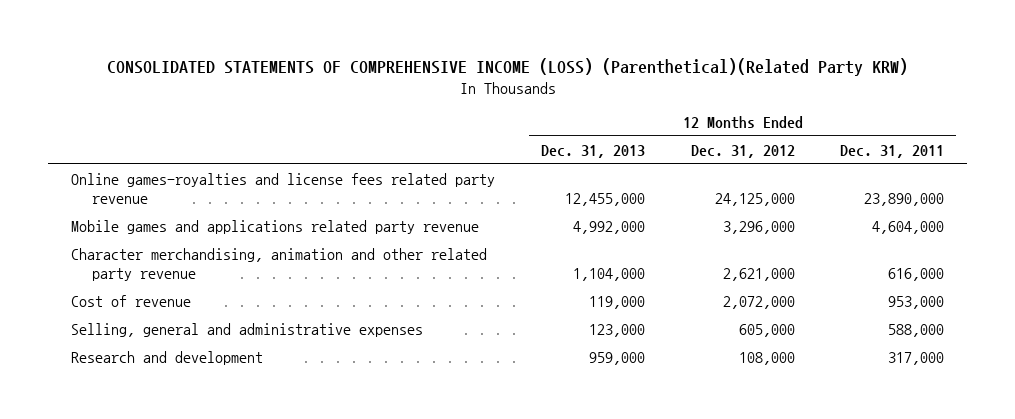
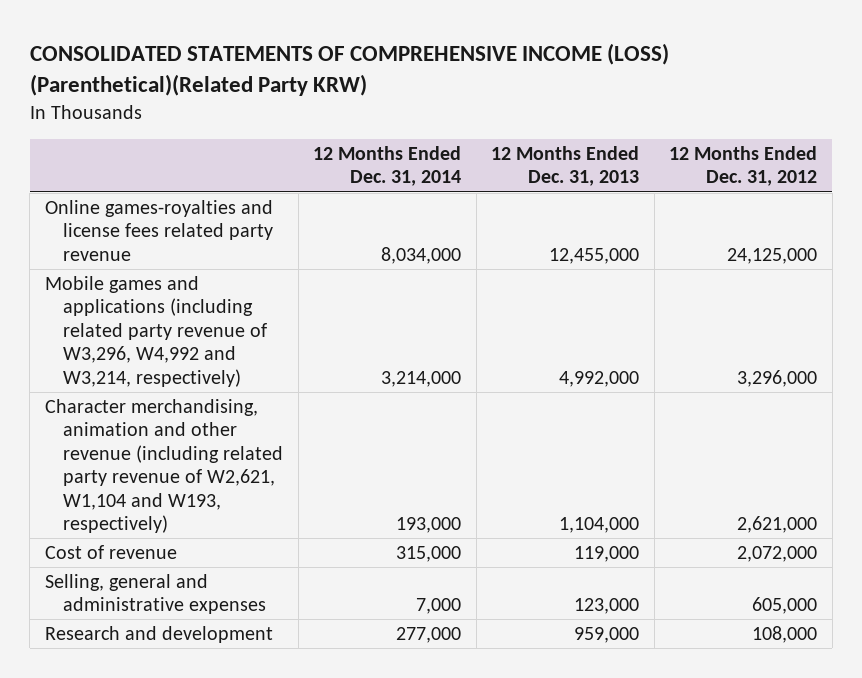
[840,144,945,158] Dec. 31, 2011 -> none
none -> [313,146,462,187] 12 Months Ended Dec. 31, 2014
[70,219,479,234] Mobile games and applications related party revenue -> [44,276,267,387] Mobile games and applications (including related party revenue of W3,296, W4,992 and W3,214, respectively)
[70,247,487,282] Character merchandising, animation and other related party revenue -> [44,399,283,534] Character merchandising, animation and other revenue (including related party revenue of W2,621, W1,104 and W193, respectively)

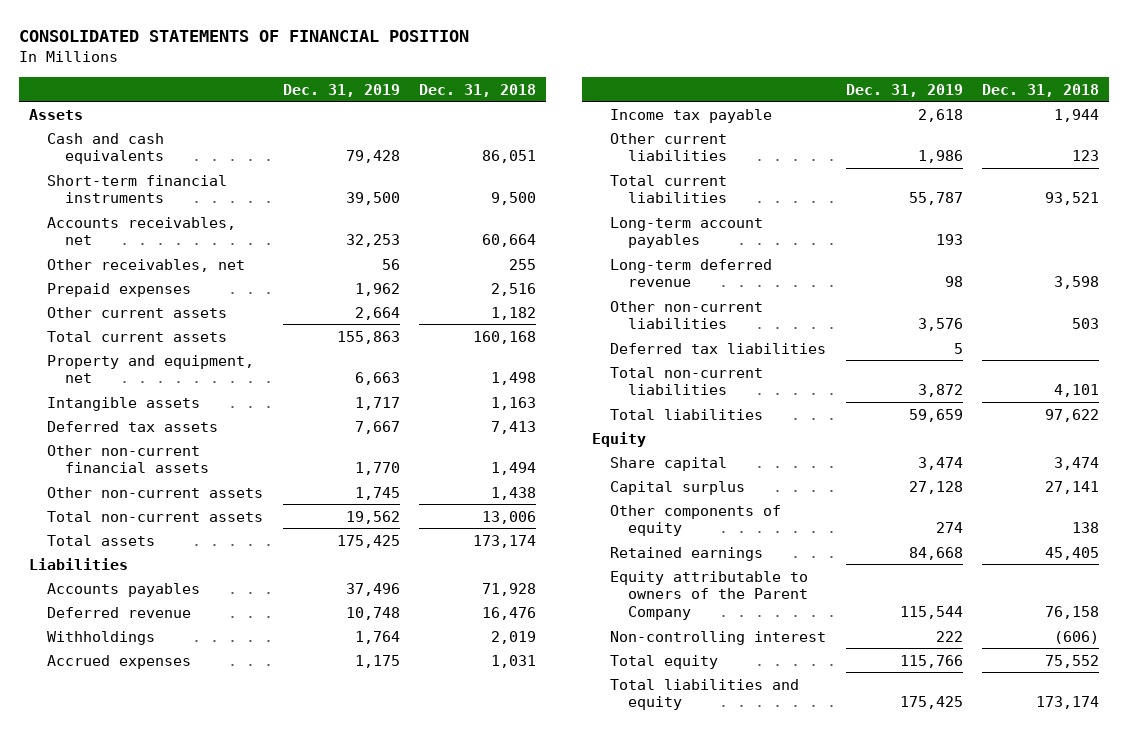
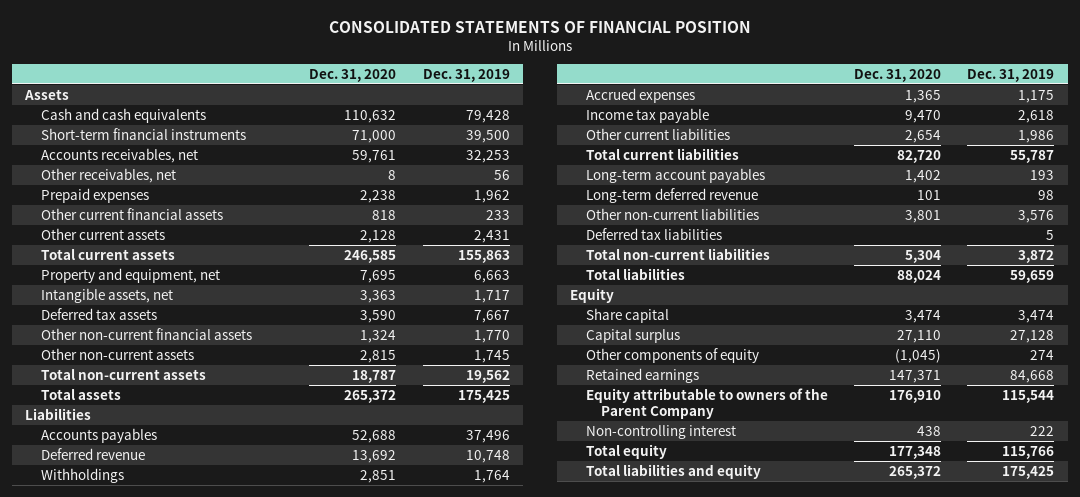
[418,83,536,97] Dec. 31, 2018 -> none
none -> [309,68,397,82] Dec. 31, 2020
none -> [40,207,223,220] Other current financial assets
[354,306,400,320] 2,664 -> [473,229,510,243] 2,431
[47,396,201,411] Intangible assets -> [40,287,173,303] Intangible assets, net

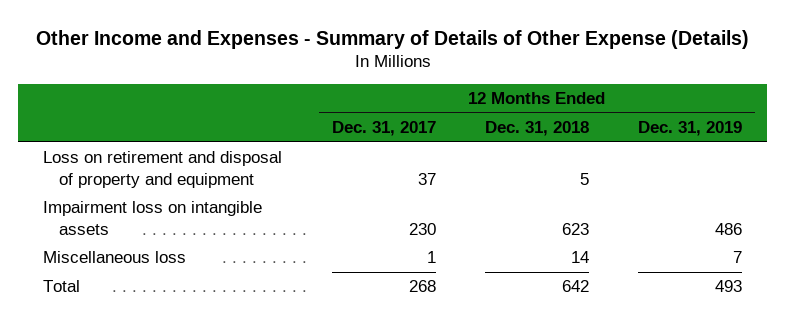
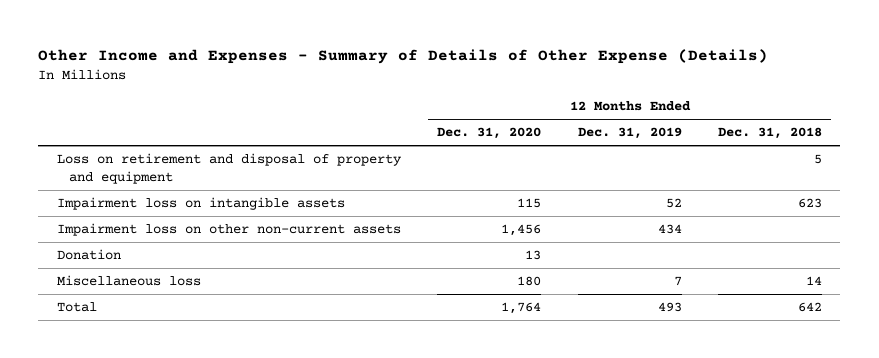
[331,121,436,137] Dec. 31, 2017 -> none
none -> [437,127,542,140] Dec. 31, 2020
[715,222,743,235] 486 -> [665,198,682,209] 52
none -> [56,223,401,237] Impairment loss on other non-current assets
none -> [56,249,121,261] Donation

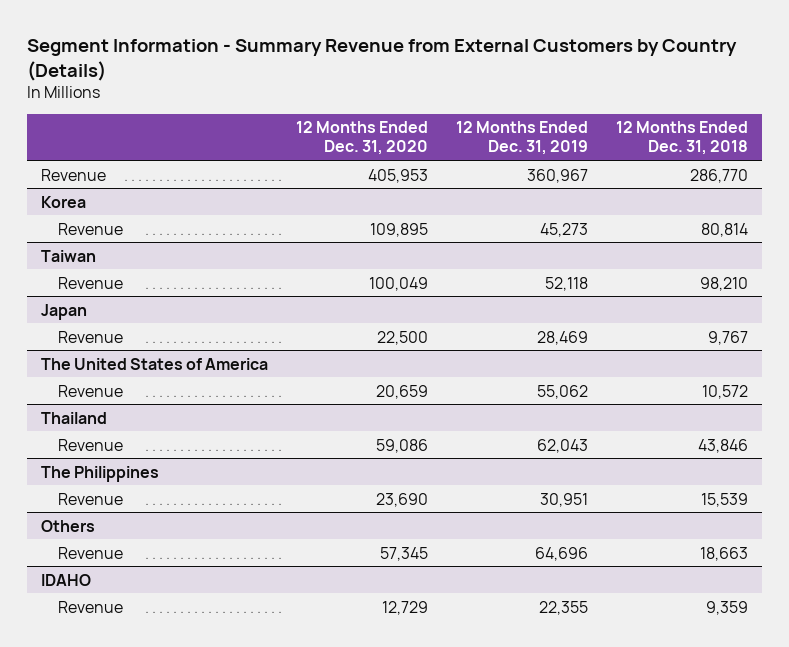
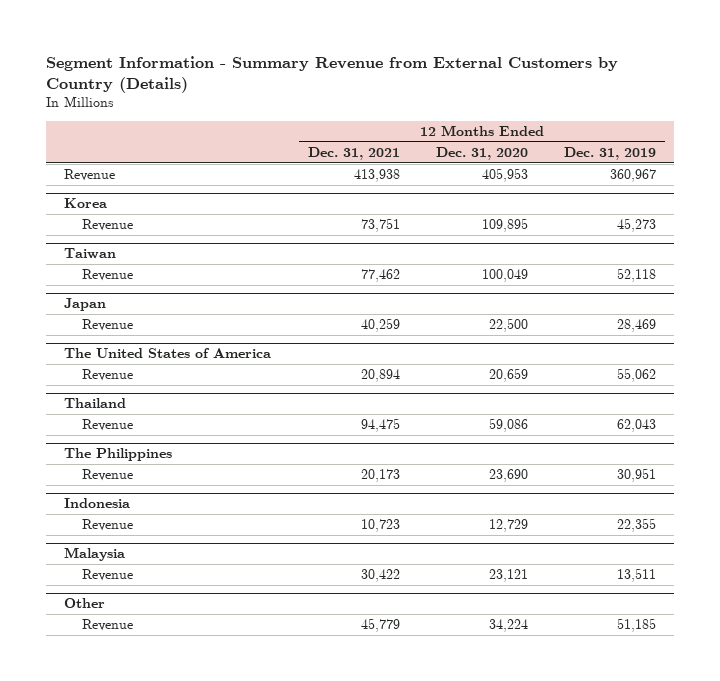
[616,121,749,156] 12 Months Ended Dec. 31, 2018 -> none
none -> [307,146,400,160] Dec. 31, 2021
[41,519,96,532] Others -> none
[58,546,124,559] Revenue -> none
[41,573,92,586] IDAHO -> [64,498,131,509] Indonesia
none -> [64,547,126,562] Malaysia
none -> [81,569,133,582] Revenue
none -> [64,598,106,609] Other
none -> [81,619,133,632] Revenue

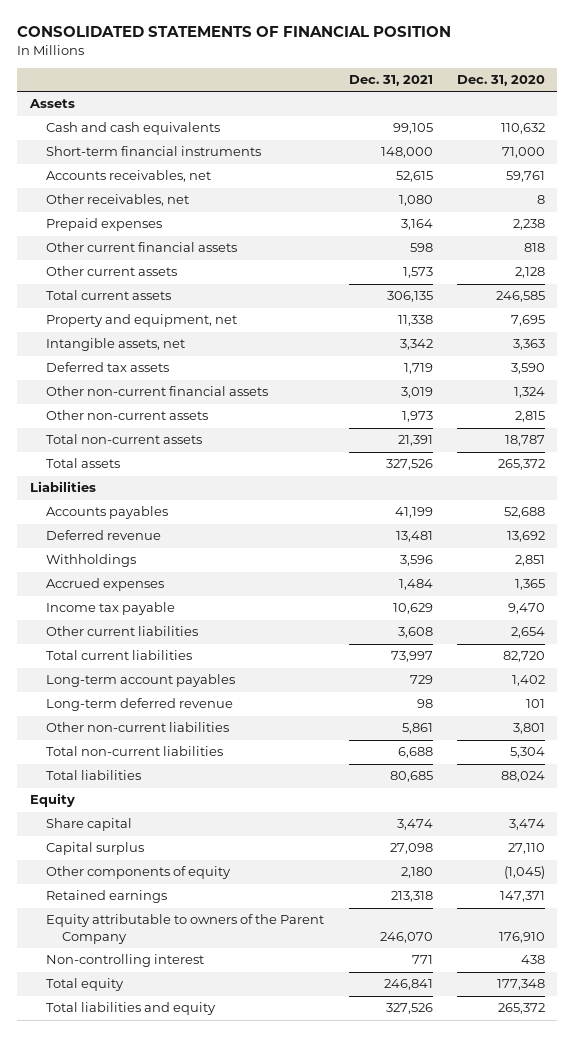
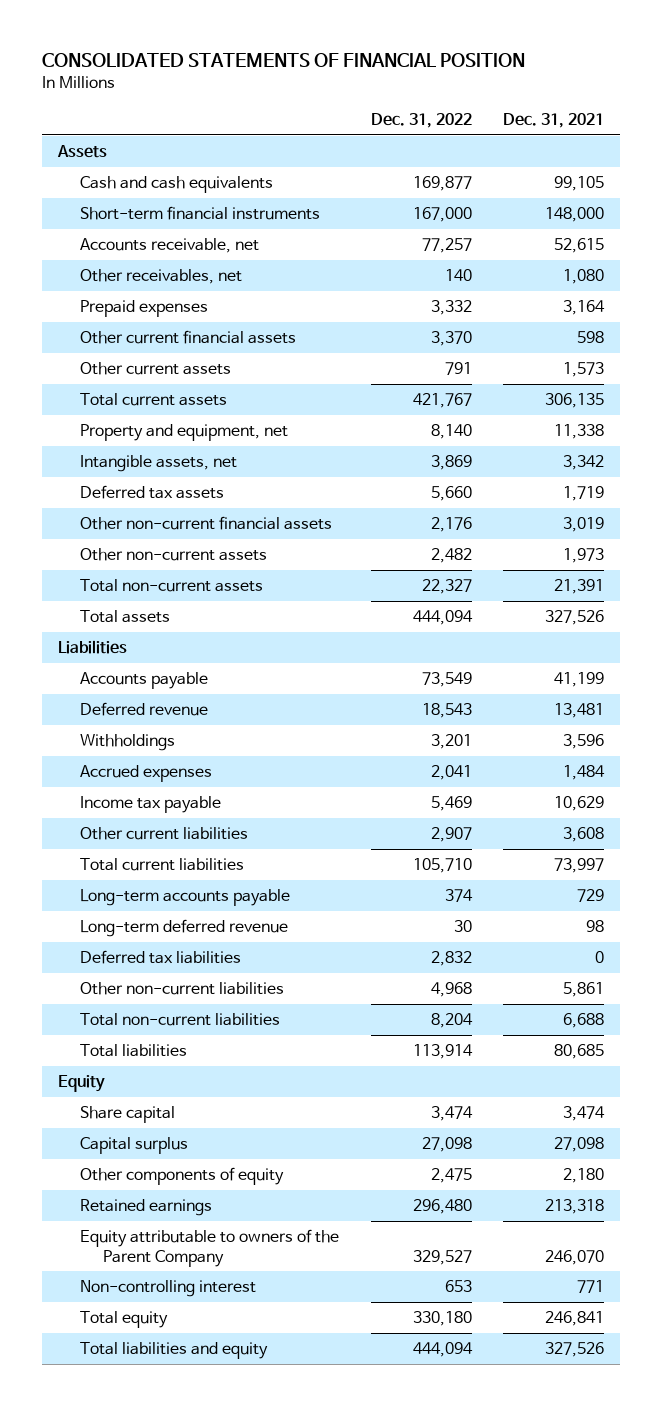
[457,74,546,86] Dec. 31, 2020 -> none
none -> [370,113,472,129] Dec. 31, 2022
[45,170,211,183] Accounts receivables, net -> [80,238,260,254] Accounts receivable, net
[45,506,168,520] Accounts payables -> [80,672,209,690] Accounts payable
[45,674,235,688] Long-term account payables -> [80,889,291,907] Long-term accounts payable
none -> [80,950,242,965] Deferred tax liabilities

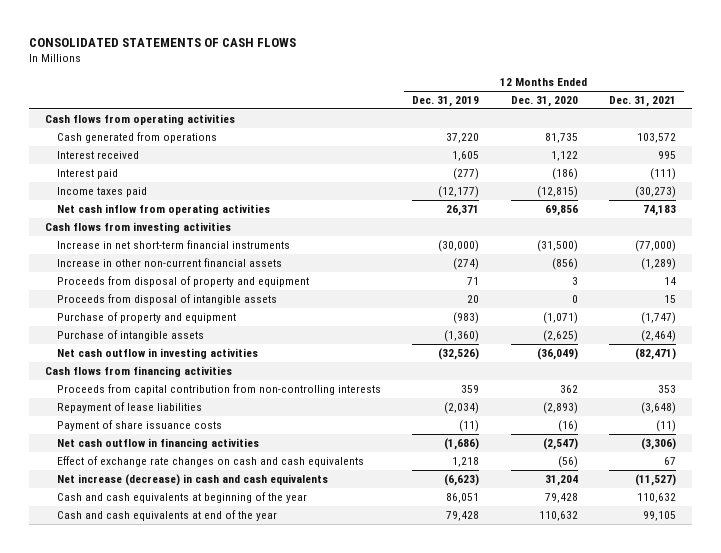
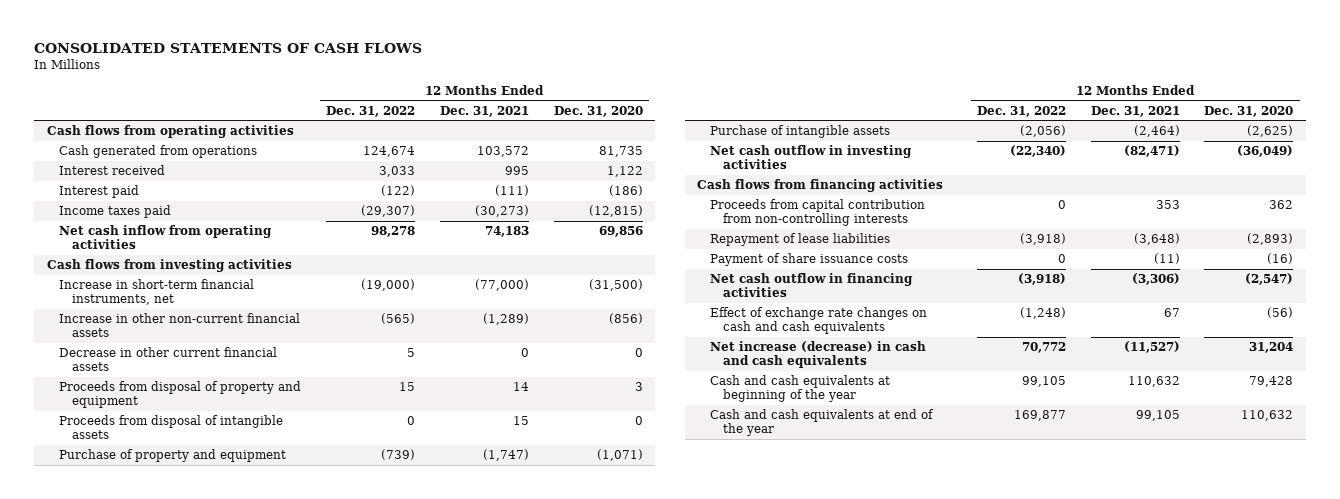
[412,95,480,107] Dec. 31, 2019 -> none
none -> [326,105,416,117] Dec. 31, 2022
[56,239,290,249] Increase in net short-term financial instruments -> [59,279,255,306] Increase in short-term financial instruments, net
none -> [59,347,278,372] Decrease in other current financial assets

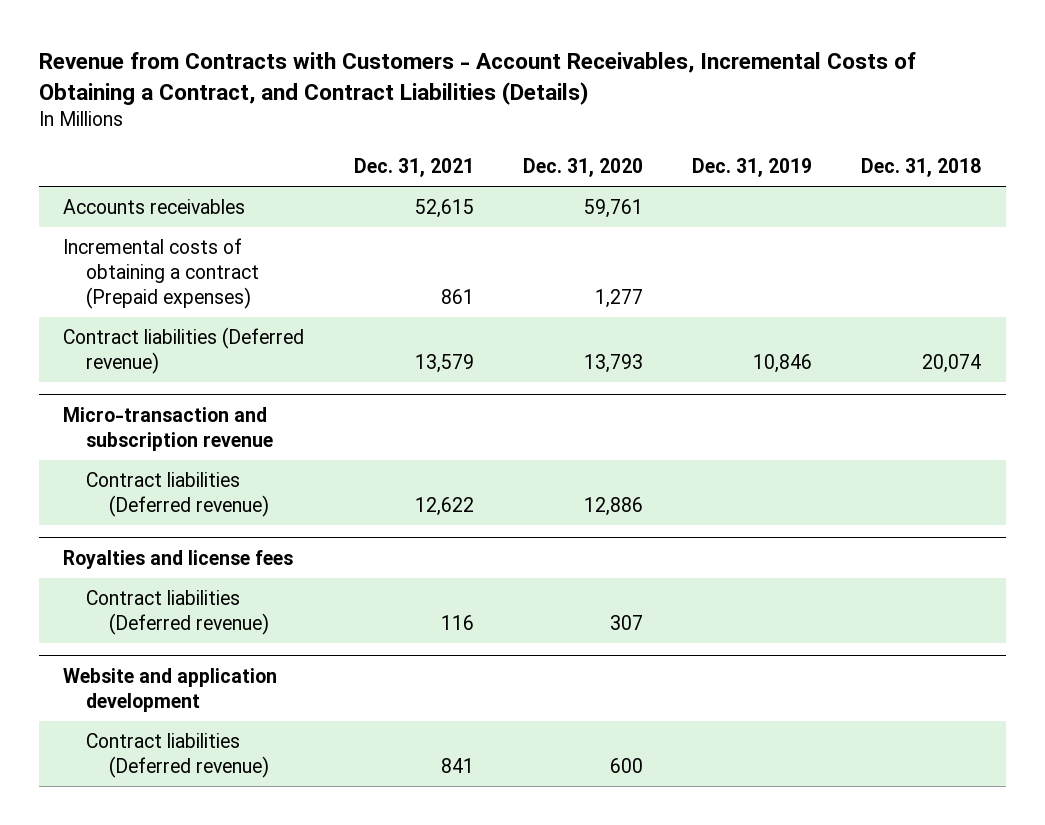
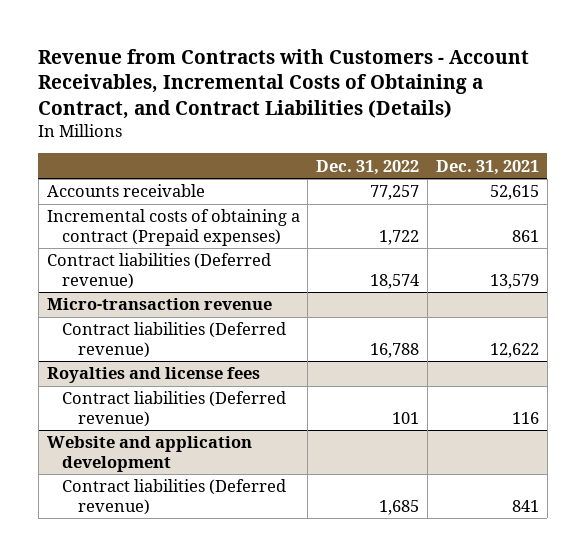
[522,157,643,177] Dec. 31, 2020 -> none
[691,157,812,177] Dec. 31, 2019 -> none
[861,157,982,177] Dec. 31, 2018 -> none
none -> [316,159,420,175] Dec. 31, 2022
[63,199,246,215] Accounts receivables -> [46,184,205,198] Accounts receivable
[63,406,274,451] Micro-transaction and subscription revenue -> [46,298,272,311] Micro-transaction revenue

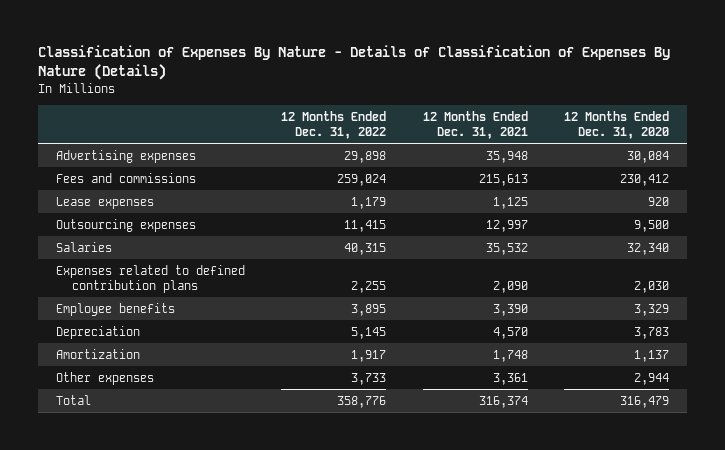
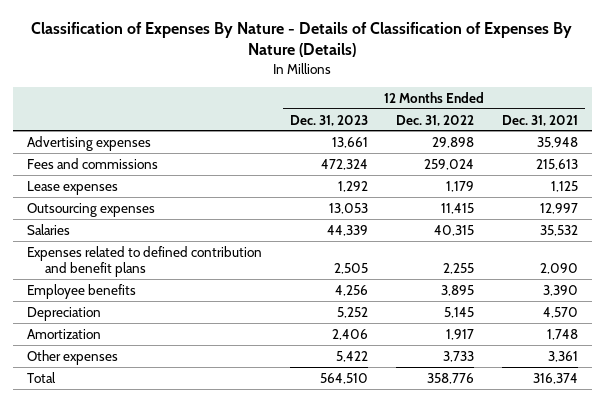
[563,110,669,140] 12 Months Ended Dec. 31, 2020 -> none
none -> [289,114,368,126] Dec. 31, 2023
[56,264,246,294] Expenses related to defined contribution plans -> [26,245,262,278] Expenses related to defined contribution and benefit plans

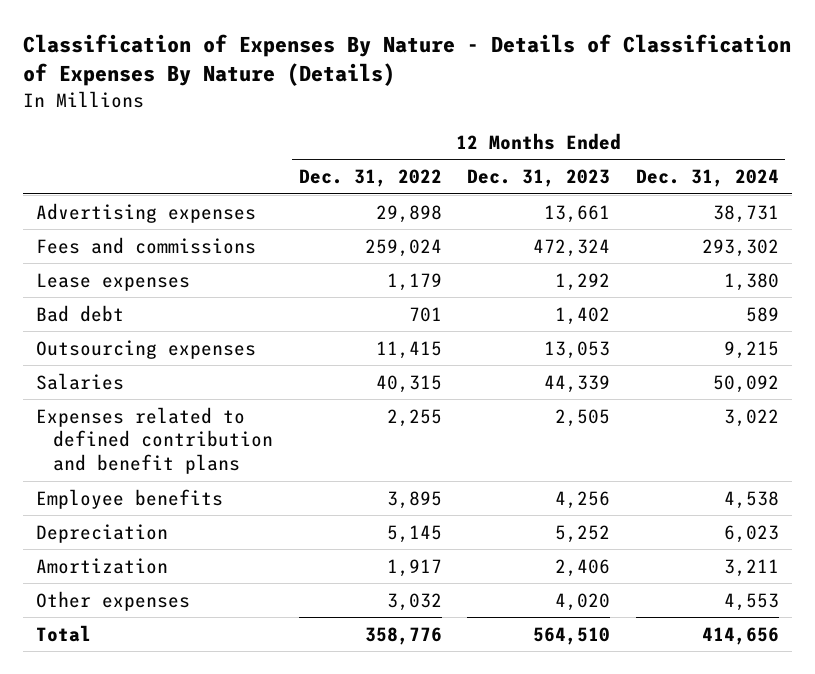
[501,114,578,126] Dec. 31, 2021 -> none
none -> [636,169,780,188] Dec. 31, 2024
none -> [35,304,124,322] Bad debt
[335,350,368,362] 5,422 -> [555,592,611,611] 4,020
[442,350,474,362] 3,733 -> [386,592,442,611] 3,032

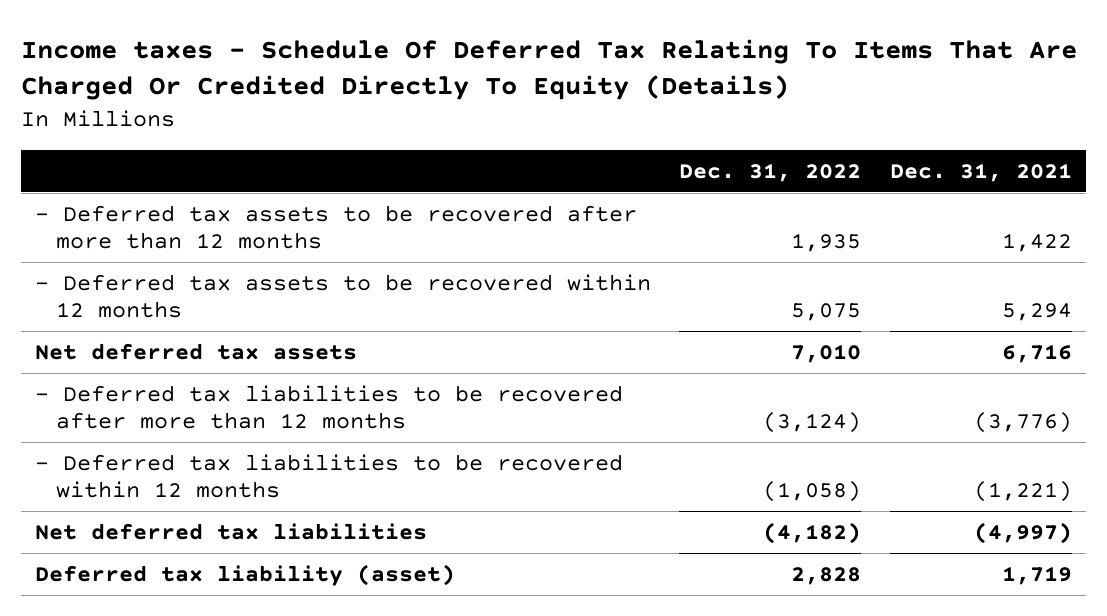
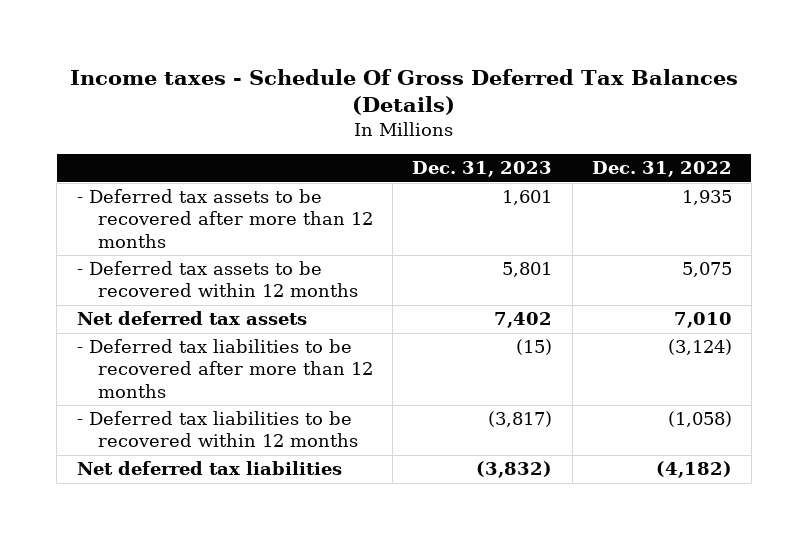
[20,38,1077,101] Income taxes - Schedule Of Deferred Tax Relating To Items That Are Charged Or Credited Directly To Equity (Details) -> [70,68,739,116] Income taxes - Schedule Of Gross Deferred Tax Balances (Details)
[889,162,1072,182] Dec. 31, 2021 -> none
none -> [412,161,553,178] Dec. 31, 2023
[34,563,455,586] Deferred tax liability (asset) -> none

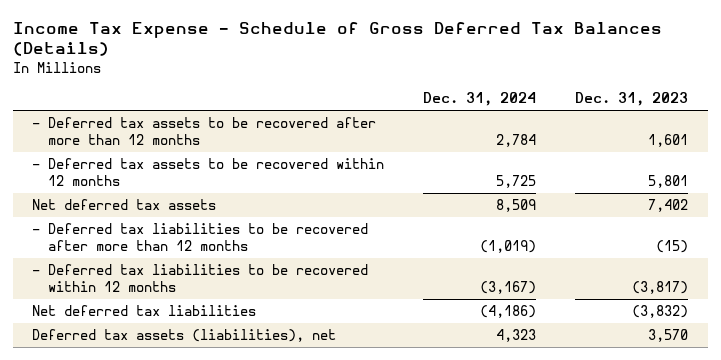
[70,68,739,116] Income taxes - Schedule Of Gross Deferred Tax Balances (Details) -> [12,21,662,57] Income Tax Expense - Schedule of Gross Deferred Tax Balances (Details)
[591,161,732,178] Dec. 31, 2022 -> none
none -> [423,92,537,107] Dec. 31, 2024
none -> [32,329,337,343] Deferred tax assets (liabilities), net

